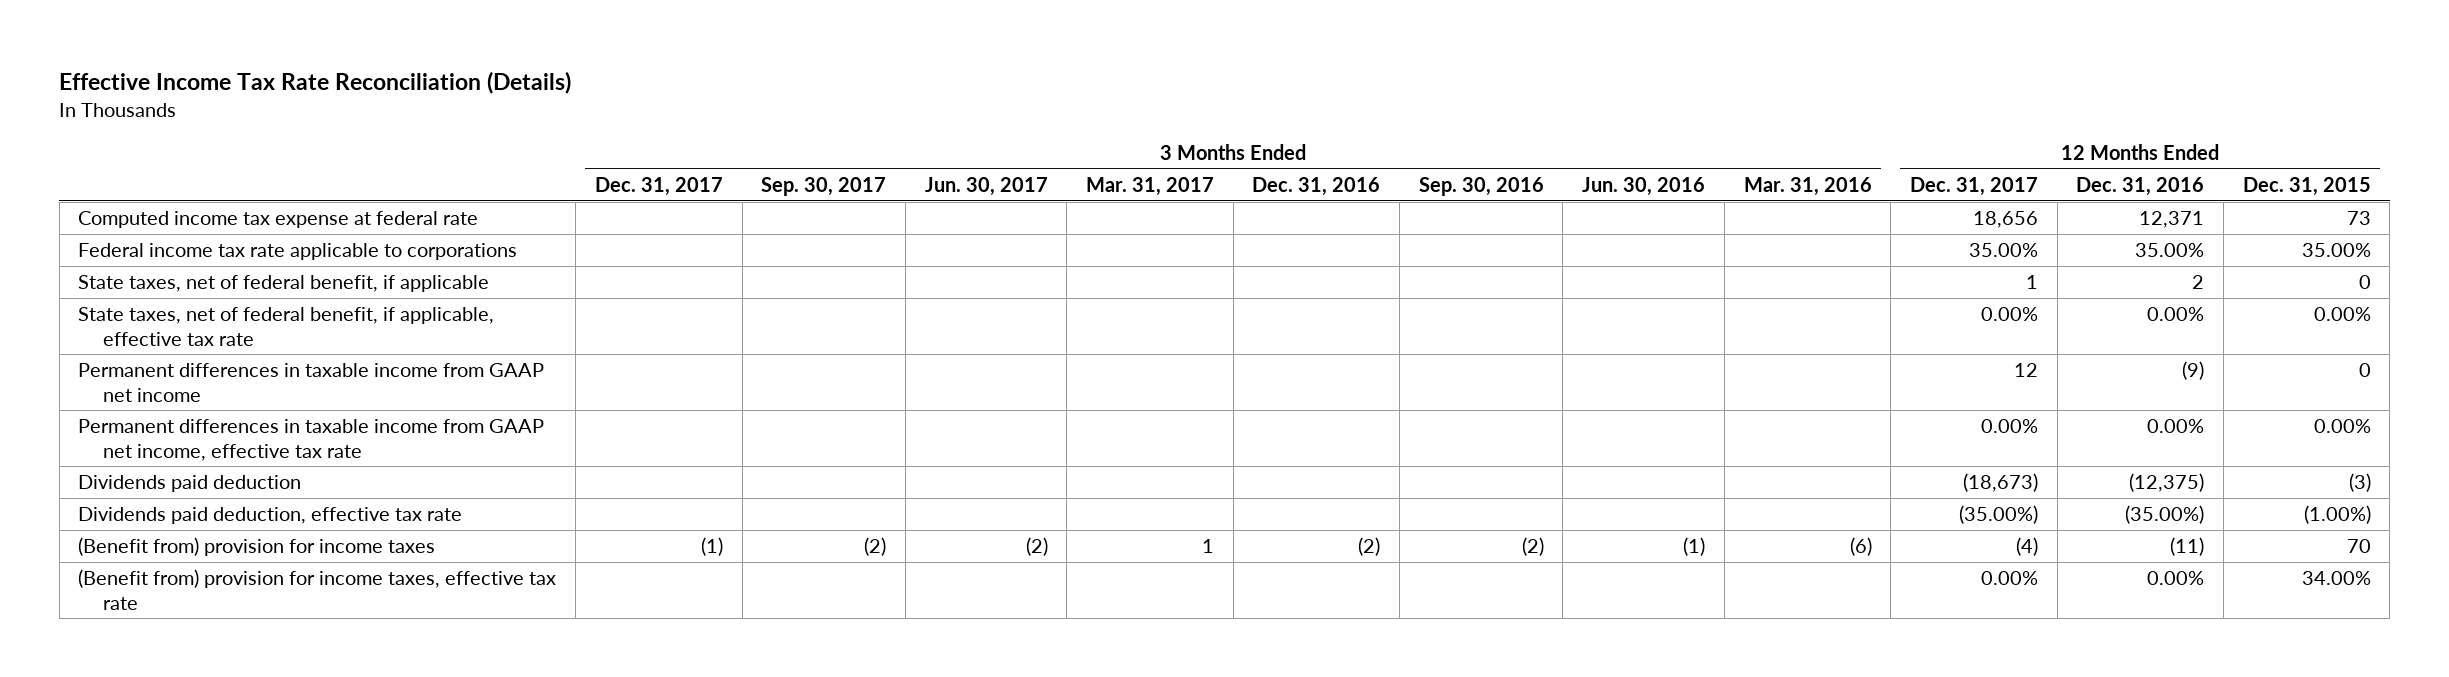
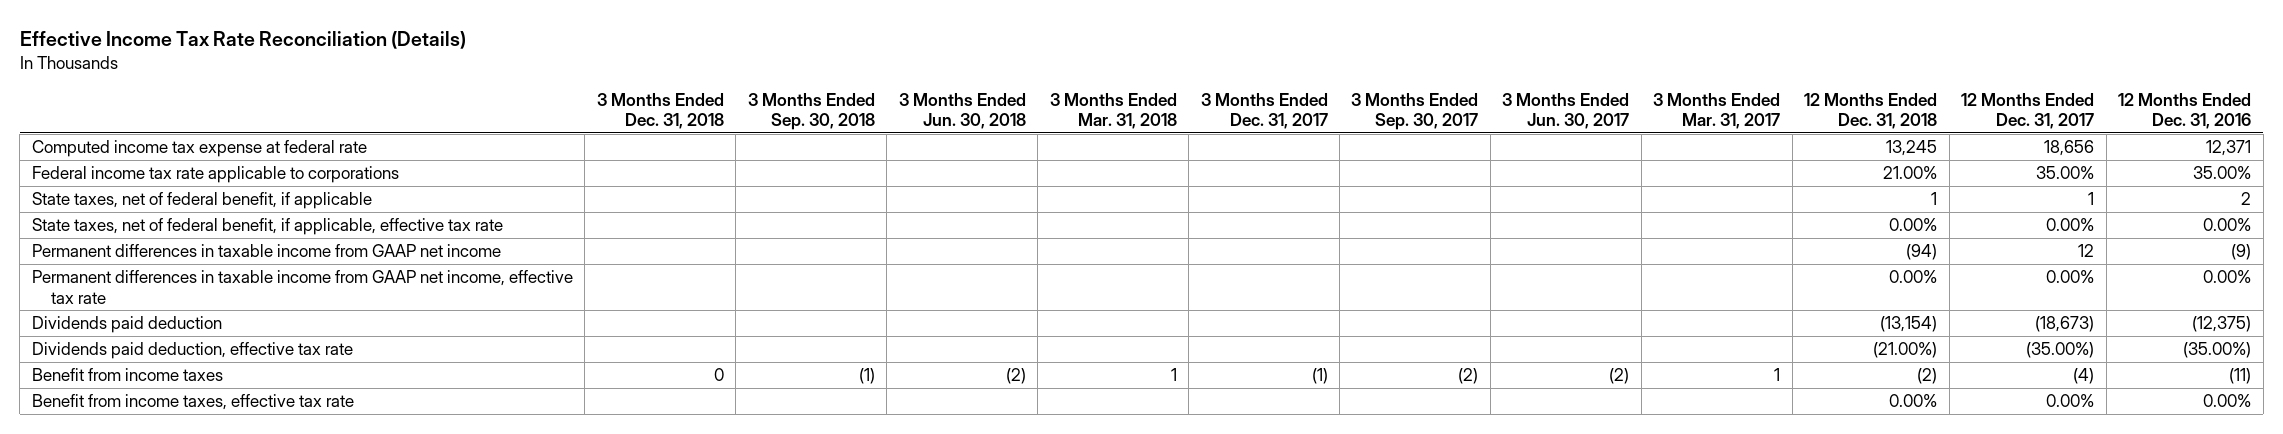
[1252,177,1381,197] Dec. 31, 2016 -> none
[1418,177,1544,197] Sep. 30, 2016 -> none
[1582,177,1706,197] Jun. 30, 2016 -> none
[1743,177,1872,197] Mar. 31, 2016 -> none
[2242,177,2371,197] Dec. 31, 2015 -> none
none -> [596,92,724,130] 3 Months Ended Dec. 31, 2018
none -> [747,92,875,131] 3 Months Ended Sep. 30, 2018
none -> [898,92,1026,130] 3 Months Ended Jun. 30, 2018
none -> [1049,92,1177,130] 3 Months Ended Mar. 31, 2018
none -> [1804,92,1938,130] 12 Months Ended Dec. 31, 2018
[78,537,436,557] (Benefit from) provision for income taxes -> [31,368,223,382] Benefit from income taxes
[78,569,557,610] (Benefit from) provision for income taxes, effective tax rate -> [31,394,354,411] Benefit from income taxes, effective tax rate

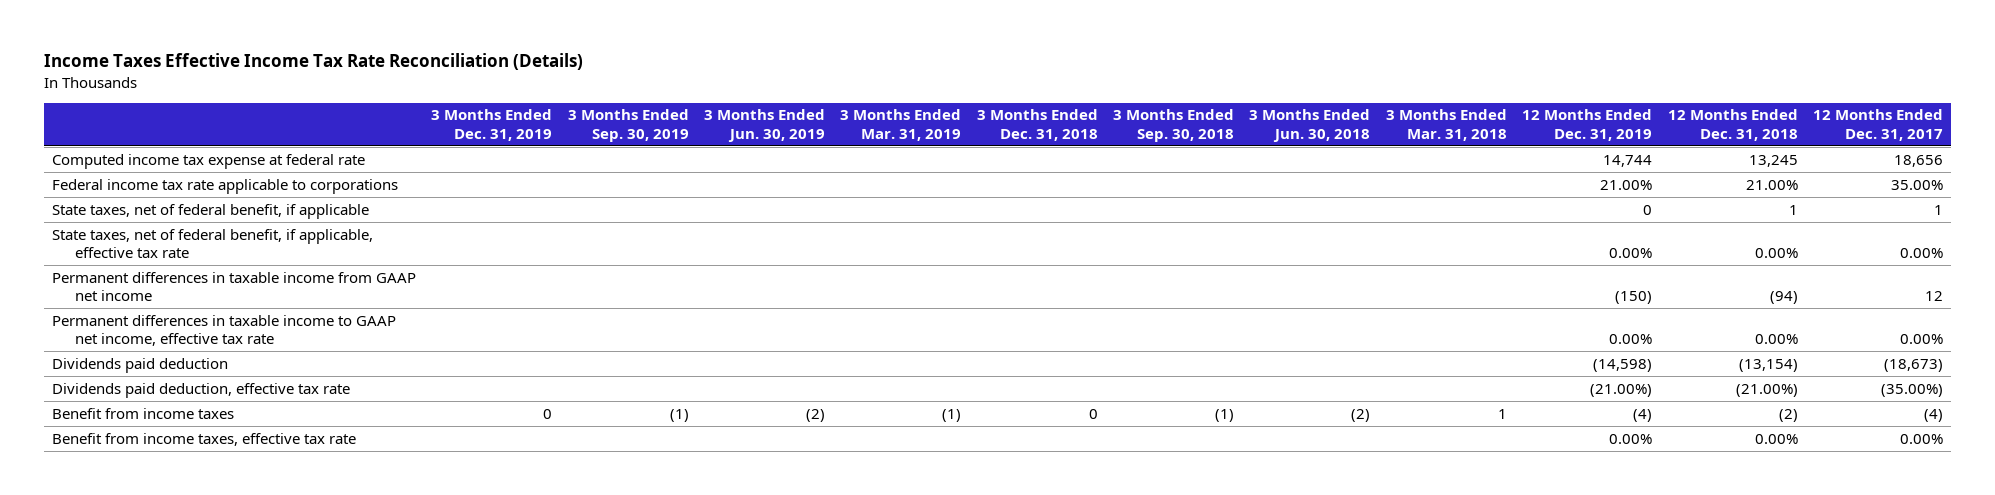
[19,31,466,50] Effective Income Tax Rate Reconciliation (Details) -> [44,53,584,71] Income Taxes Effective Income Tax Rate Reconciliation (Details)
[1200,92,1328,130] 3 Months Ended Dec. 31, 2017 -> none
[1351,92,1479,131] 3 Months Ended Sep. 30, 2017 -> none
[1502,92,1630,130] 3 Months Ended Jun. 30, 2017 -> none
[1653,92,1781,130] 3 Months Ended Mar. 31, 2017 -> none
[2118,92,2252,130] 12 Months Ended Dec. 31, 2016 -> none
none -> [431,109,553,141] 3 Months Ended Dec. 31, 2019
none -> [567,109,689,142] 3 Months Ended Sep. 30, 2019
none -> [703,109,825,142] 3 Months Ended Jun. 30, 2019
none -> [840,109,962,141] 3 Months Ended Mar. 31, 2019
none -> [1522,109,1653,141] 12 Months Ended Dec. 31, 2019
[31,270,573,304] Permanent differences in taxable income from GAAP net income, effective tax rate -> [51,314,396,347] Permanent differences in taxable income to GAAP net income, effective tax rate

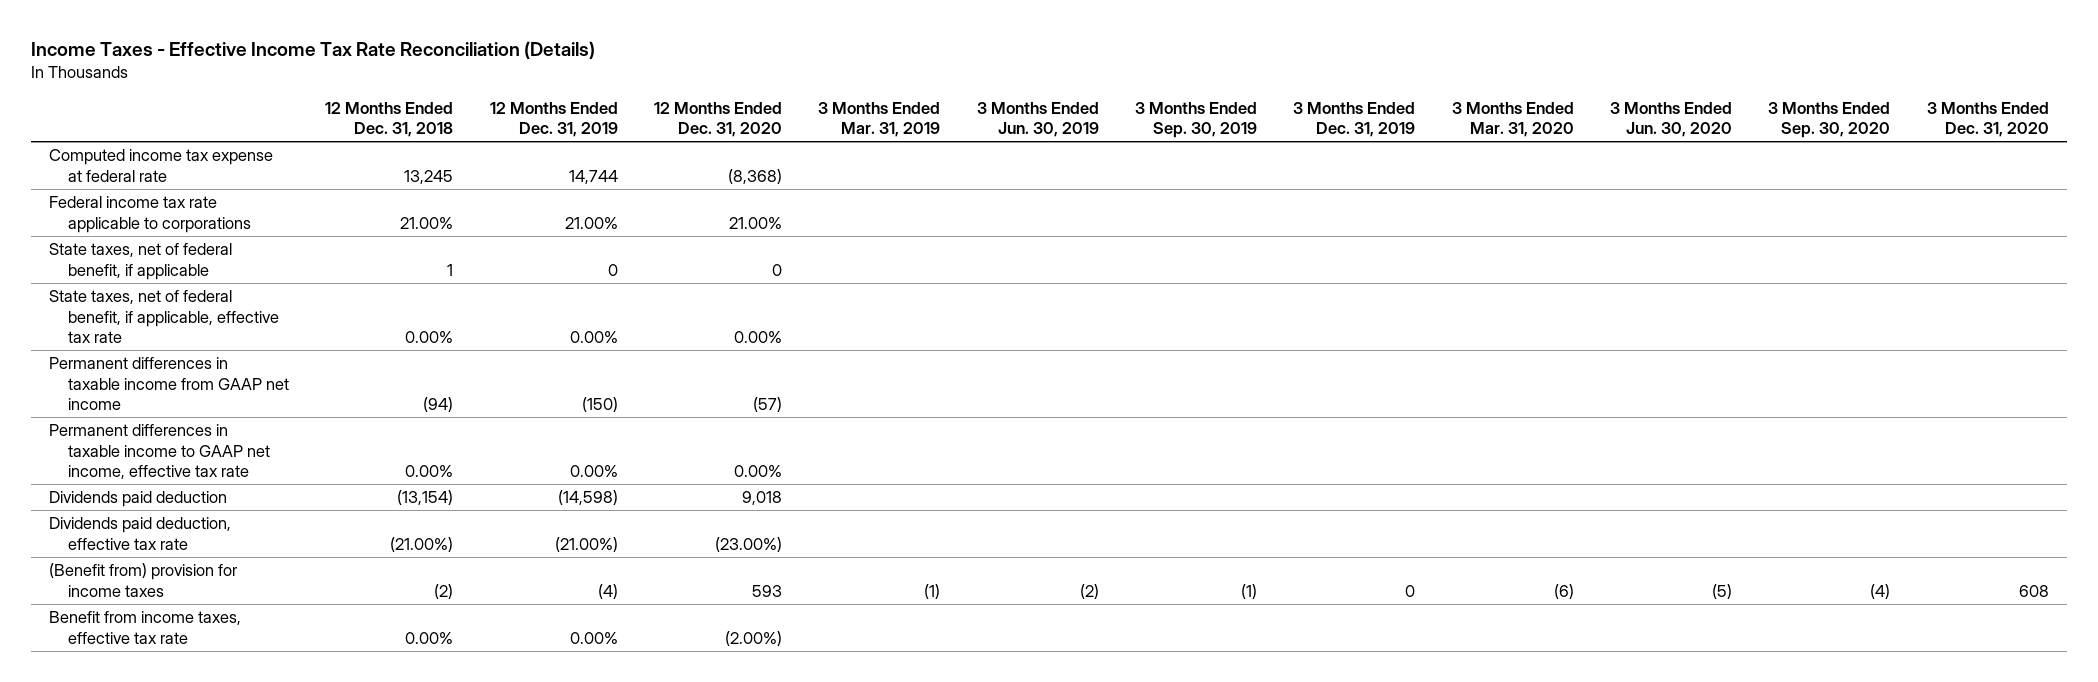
[44,53,584,71] Income Taxes Effective Income Tax Rate Reconciliation (Details) -> [30,41,595,60] Income Taxes - Effective Income Tax Rate Reconciliation (Details)
[976,109,1098,141] 3 Months Ended Dec. 31, 2018 -> none
[1113,109,1235,142] 3 Months Ended Sep. 30, 2018 -> none
[1249,109,1371,142] 3 Months Ended Jun. 30, 2018 -> none
[1385,109,1507,141] 3 Months Ended Mar. 31, 2018 -> none
[1812,109,1943,141] 12 Months Ended Dec. 31, 2017 -> none
none -> [654,101,783,138] 12 Months Ended Dec. 31, 2020
none -> [1451,101,1574,138] 3 Months Ended Mar. 31, 2020
none -> [1609,101,1732,138] 3 Months Ended Jun. 30, 2020
none -> [1768,101,1891,139] 3 Months Ended Sep. 30, 2020
none -> [1926,101,2049,138] 3 Months Ended Dec. 31, 2020
[51,407,234,419] Benefit from income taxes -> [49,562,238,597] (Benefit from) provision for income taxes

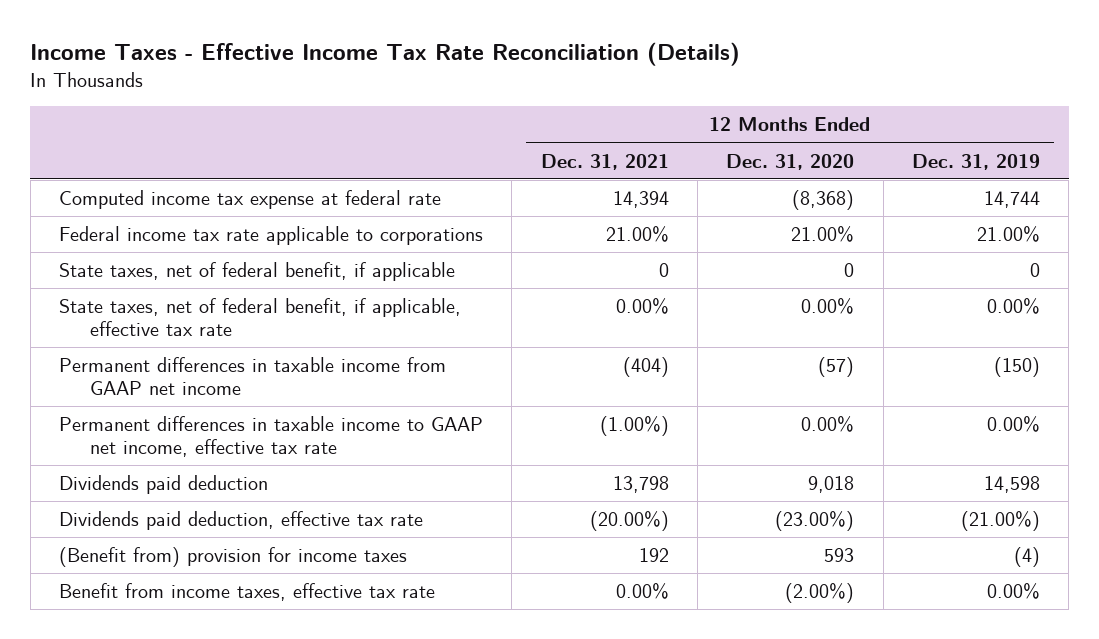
[325,101,454,138] 12 Months Ended Dec. 31, 2018 -> none
[818,101,941,138] 3 Months Ended Mar. 31, 2019 -> none
[976,101,1099,138] 3 Months Ended Jun. 30, 2019 -> none
[1135,101,1258,139] 3 Months Ended Sep. 30, 2019 -> none
[1293,101,1416,138] 3 Months Ended Dec. 31, 2019 -> none
[1451,101,1574,138] 3 Months Ended Mar. 31, 2020 -> none
[1609,101,1732,138] 3 Months Ended Jun. 30, 2020 -> none
[1768,101,1891,139] 3 Months Ended Sep. 30, 2020 -> none
[1926,101,2049,138] 3 Months Ended Dec. 31, 2020 -> none
none -> [540,153,669,170] Dec. 31, 2021
[557,489,618,505] (14,598) -> [983,475,1040,493] 14,598

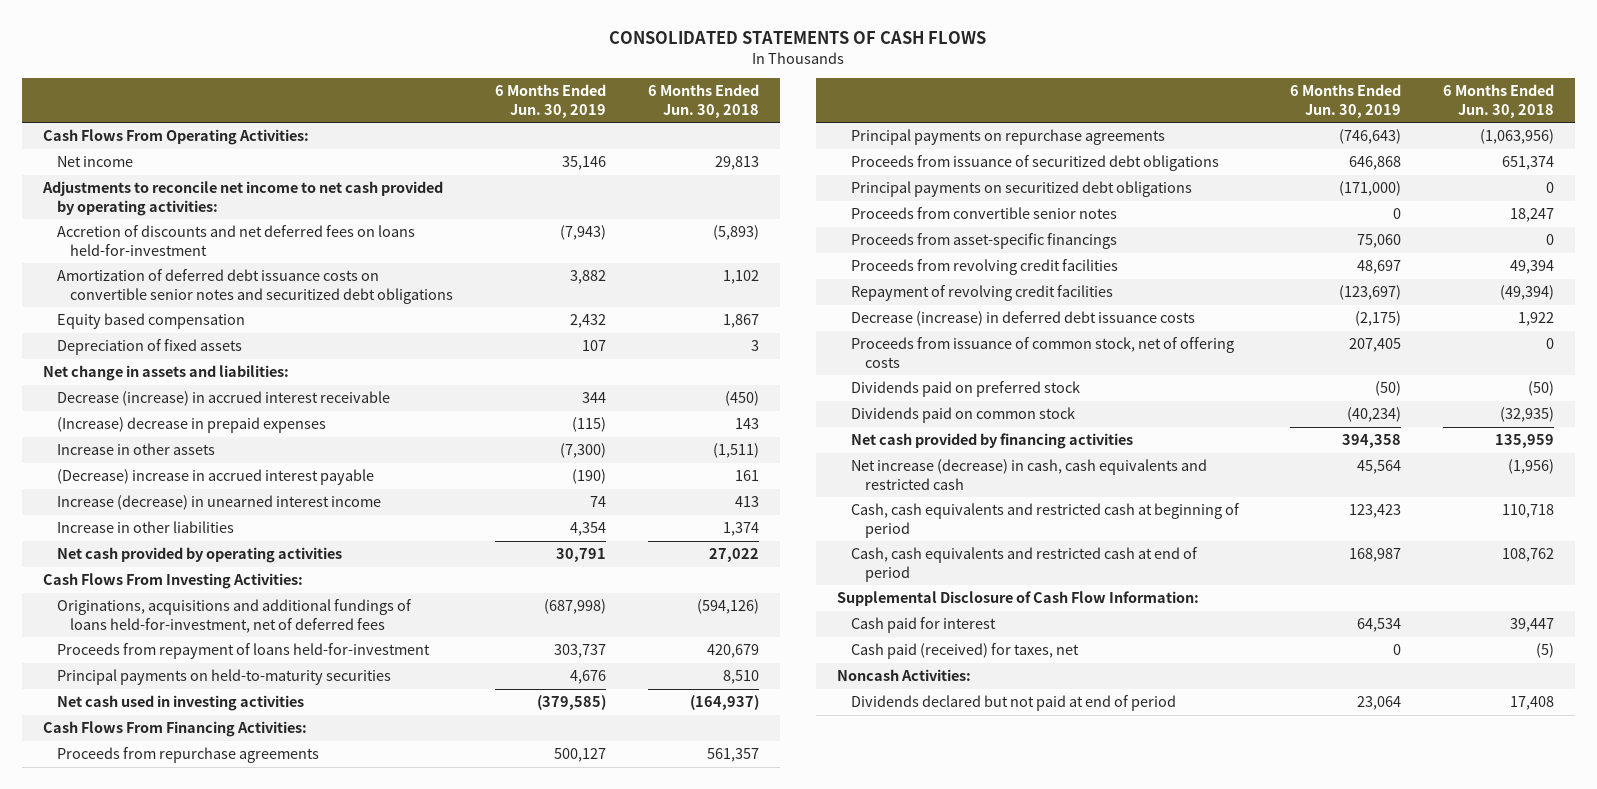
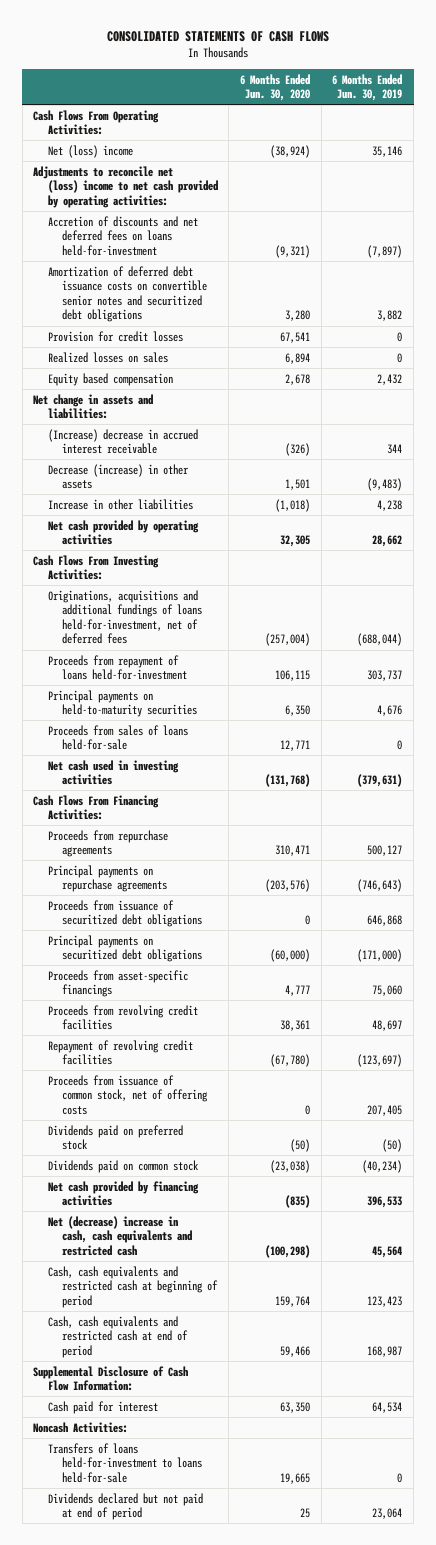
[648,84,760,118] 6 Months Ended Jun. 30, 2018 -> none
none -> [239,73,310,102] 6 Months Ended Jun. 30, 2020
[56,156,133,168] Net income -> [47,144,133,158] Net (loss) income
[42,181,444,216] Adjustments to reconcile net income to net cash provided by operating activities: -> [33,165,218,208] Adjustments to reconcile net (loss) income to net cash provided by operating activities:
[560,225,607,241] (7,943) -> [367,244,403,258] (7,897)
none -> [47,330,183,342] Provision for credit losses
none -> [47,351,168,363] Realized losses on sales
[56,339,242,356] Depreciation of fixed assets -> none
[56,417,326,434] (Increase) decrease in prepaid expenses -> none
[56,469,374,486] (Decrease) increase in accrued interest payable -> none
[56,495,381,511] Increase (decrease) in unearned interest income -> none
[56,391,390,407] Decrease (increase) in accrued interest receivable -> [47,428,198,455] (Increase) decrease in accrued interest receivable
[56,443,215,456] Increase in other assets -> [47,463,189,490] Decrease (increase) in other assets
[560,443,607,459] (7,300) -> [367,478,403,492] (9,483)
[570,522,607,537] 4,354 -> [377,499,403,511] 4,238
[556,548,607,563] 30,791 -> [372,535,403,548] 28,662
[544,599,607,615] (687,998) -> [357,633,403,647] (688,044)
none -> [47,724,188,751] Proceeds from sales of loans held-for-sale
[537,695,607,711] (379,585) -> [357,774,403,788] (379,631)
[850,207,1117,220] Proceeds from convertible senior notes -> none
[850,311,1195,327] Decrease (increase) in deferred debt issuance costs -> none
[1341,434,1401,449] 394,358 -> [367,1196,403,1209] 396,533
[850,459,1207,490] Net increase (decrease) in cash, cash equivalents and restricted cash -> [47,1215,192,1256] Net (decrease) increase in cash, cash equivalents and restricted cash
[850,643,1079,660] Cash paid (received) for taxes, net -> none
none -> [47,1442,202,1483] Transfers of loans held-for-investment to loans held-for-sale

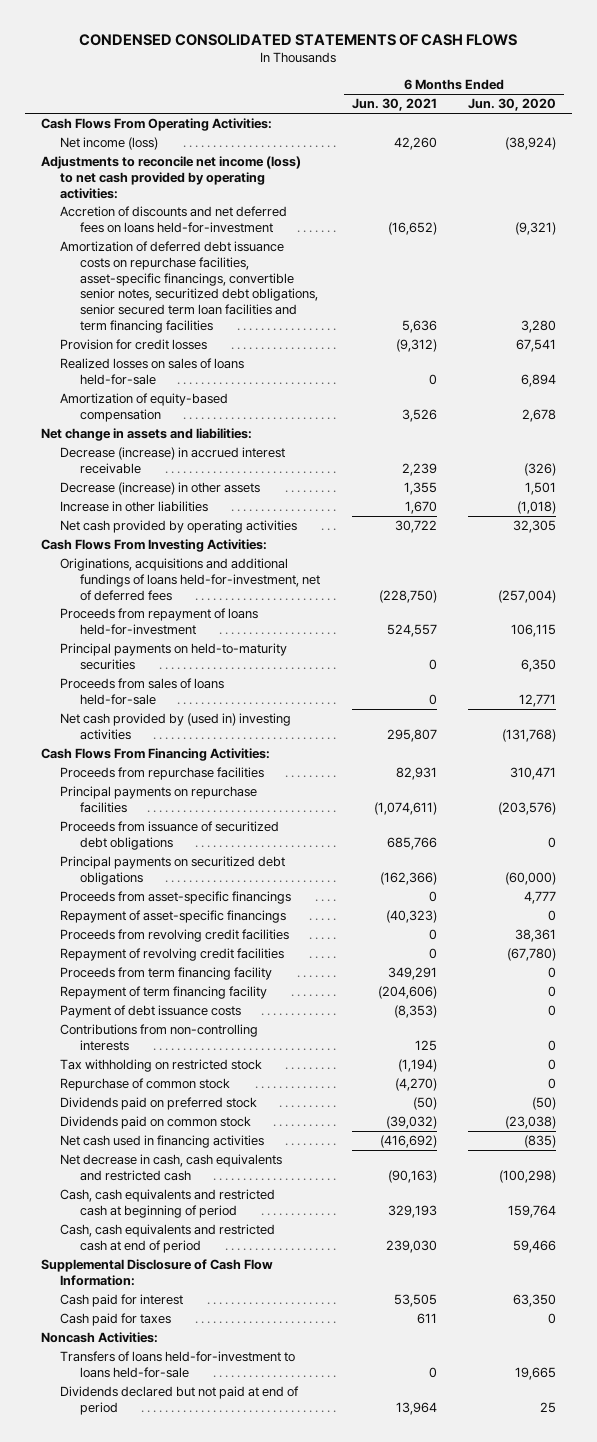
[106,30,329,42] CONSOLIDATED STATEMENTS OF CASH FLOWS -> [79,33,518,46] CONDENSED CONSOLIDATED STATEMENTS OF CASH FLOWS
[332,73,403,102] 6 Months Ended Jun. 30, 2019 -> none
none -> [351,98,437,112] Jun. 30, 2021
[47,144,133,158] Net (loss) income -> [60,137,159,151] Net income (loss)
[33,165,218,208] Adjustments to reconcile net (loss) income to net cash provided by operating activities: -> [40,156,301,199] Adjustments to reconcile net income (loss) to net cash provided by operating activities:
[47,265,207,323] Amortization of deferred debt issuance costs on convertible senior notes and securitized debt obligations -> [60,241,319,333] Amortization of deferred debt issuance costs on repurchase facilities, asset-specific financings, convertible senior notes, securitized debt obligations, senior secured term loan facilities and term financing facilities
[47,351,168,363] Realized losses on sales -> [60,358,245,385] Realized losses on sales of loans held-for-sale
[47,372,173,386] Equity based compensation -> [60,393,229,422] Amortization of equity-based compensation
[47,428,198,455] (Increase) decrease in accrued interest receivable -> [60,447,286,474] Decrease (increase) in accrued interest receivable
[47,759,179,786] Net cash used in investing activities -> [60,713,292,740] Net cash provided by (used in) investing activities
[47,829,168,858] Proceeds from repurchase agreements -> [60,767,265,781] Proceeds from repurchase facilities
[47,864,167,893] Principal payments on repurchase agreements -> [60,786,258,813] Principal payments on repurchase facilities
none -> [60,910,287,924] Repayment of asset-specific financings
[47,1074,208,1115] Proceeds from issuance of common stock, net of offering costs -> none
none -> [60,967,273,981] Proceeds from term financing facility
none -> [60,986,268,1000] Repayment of term financing facility
none -> [60,1005,242,1019] Payment of debt issuance costs
none -> [60,1024,259,1051] Contributions from non-controlling interests
none -> [60,1059,263,1073] Tax withholding on restricted stock
none -> [60,1078,231,1092] Repurchase of common stock
[47,1180,199,1207] Net cash provided by financing activities -> [60,1135,265,1149] Net cash used in financing activities
[47,1215,192,1256] Net (decrease) increase in cash, cash equivalents and restricted cash -> [60,1154,283,1181] Net decrease in cash, cash equivalents and restricted cash
none -> [60,1313,172,1327] Cash paid for taxes

